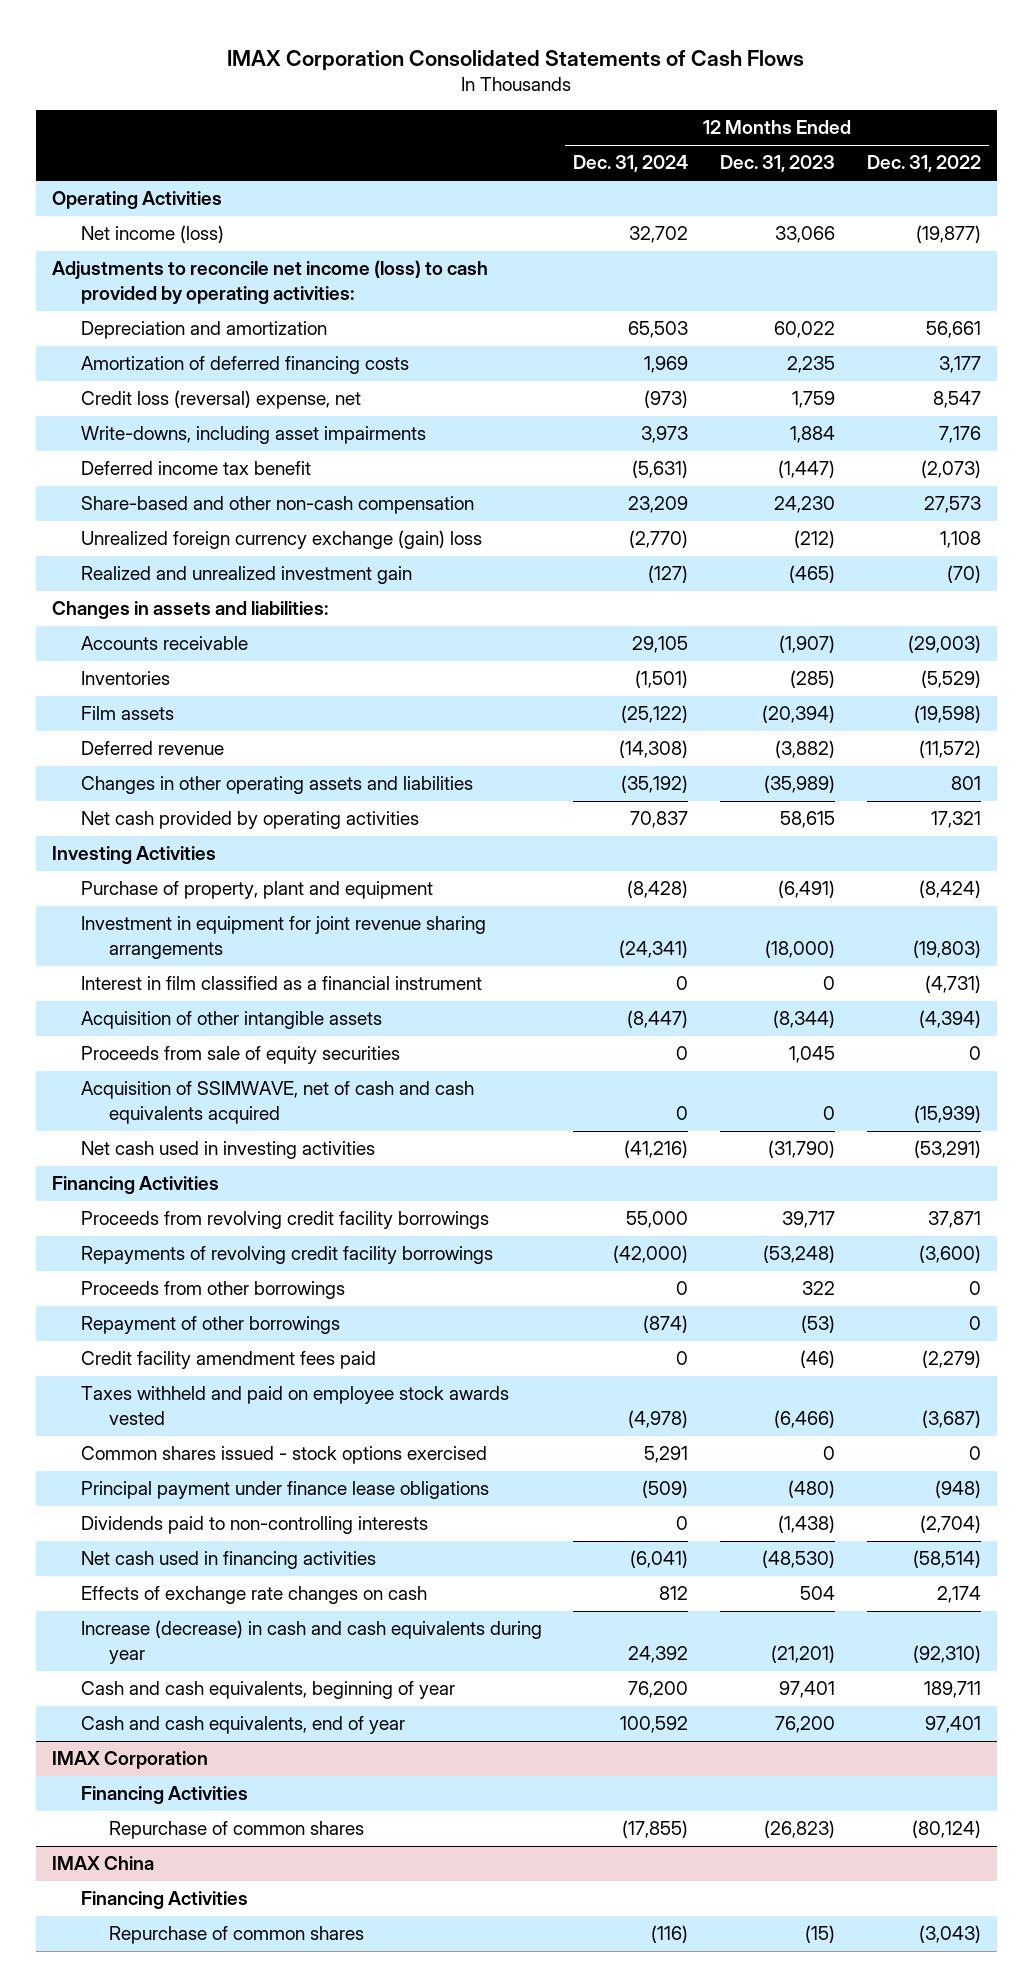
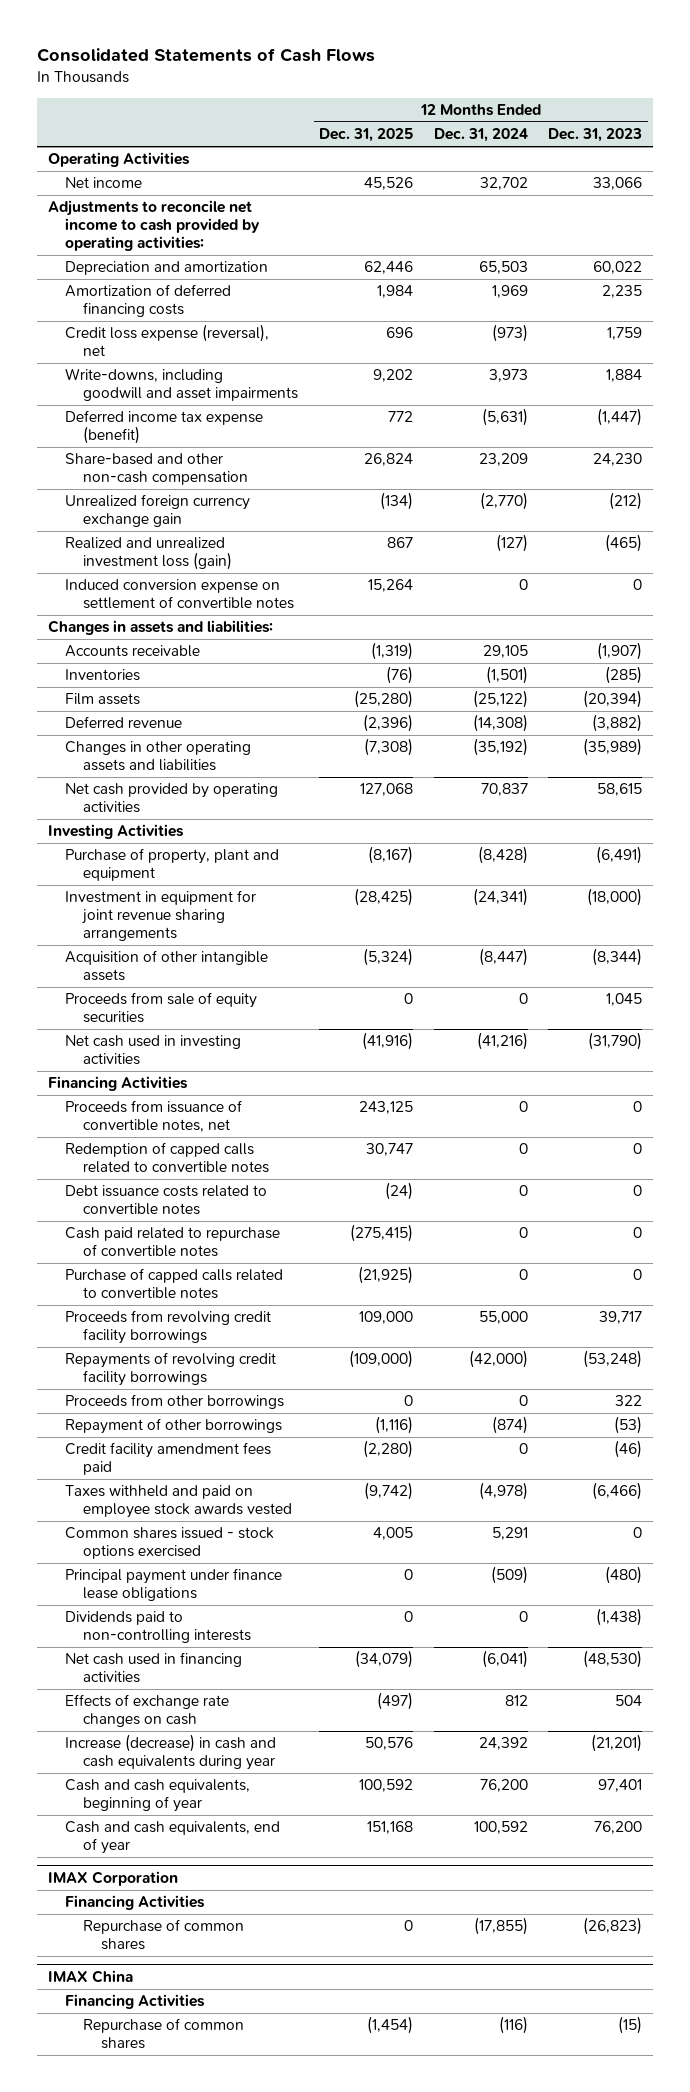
[227,49,805,71] IMAX Corporation Consolidated Statements of Cash Flows -> [37,48,376,63] Consolidated Statements of Cash Flows
[866,155,981,173] Dec. 31, 2022 -> none
none -> [318,128,413,143] Dec. 31, 2025
[80,225,224,244] Net income (loss) -> [65,177,143,189] Net income
[52,260,489,304] Adjustments to reconcile net income (loss) to cash provided by operating activities: -> [47,200,261,252] Adjustments to reconcile net income to cash provided by operating activities:
[80,390,361,410] Credit loss (reversal) expense, net -> [65,324,270,357] Credit loss expense (reversal), net
[80,426,426,445] Write-downs, including asset impairments -> [65,368,299,402] Write-downs, including goodwill and asset impairments
[80,461,311,476] Deferred income tax benefit -> [65,410,264,445] Deferred income tax expense (benefit)
[80,530,482,550] Unrealized foreign currency exchange (gain) loss -> [65,494,251,528] Unrealized foreign currency exchange gain
[80,566,412,585] Realized and unrealized investment gain -> [65,537,233,571] Realized and unrealized investment loss (gain)
none -> [65,579,295,610] Induced conversion expense on settlement of convertible notes
[80,976,482,991] Interest in film classified as a financial instrument -> none
[80,1081,474,1124] Acquisition of SSIMWAVE, net of cash and cash equivalents acquired -> none
none -> [65,1100,243,1133] Proceeds from issuance of convertible notes, net
none -> [65,1142,270,1174] Redemption of capped calls related to convertible notes
none -> [65,1185,268,1216] Debt issuance costs related to convertible notes
none -> [65,1227,281,1258] Cash paid related to repurchase of convertible notes
none -> [65,1268,284,1300] Purchase of capped calls related to convertible notes

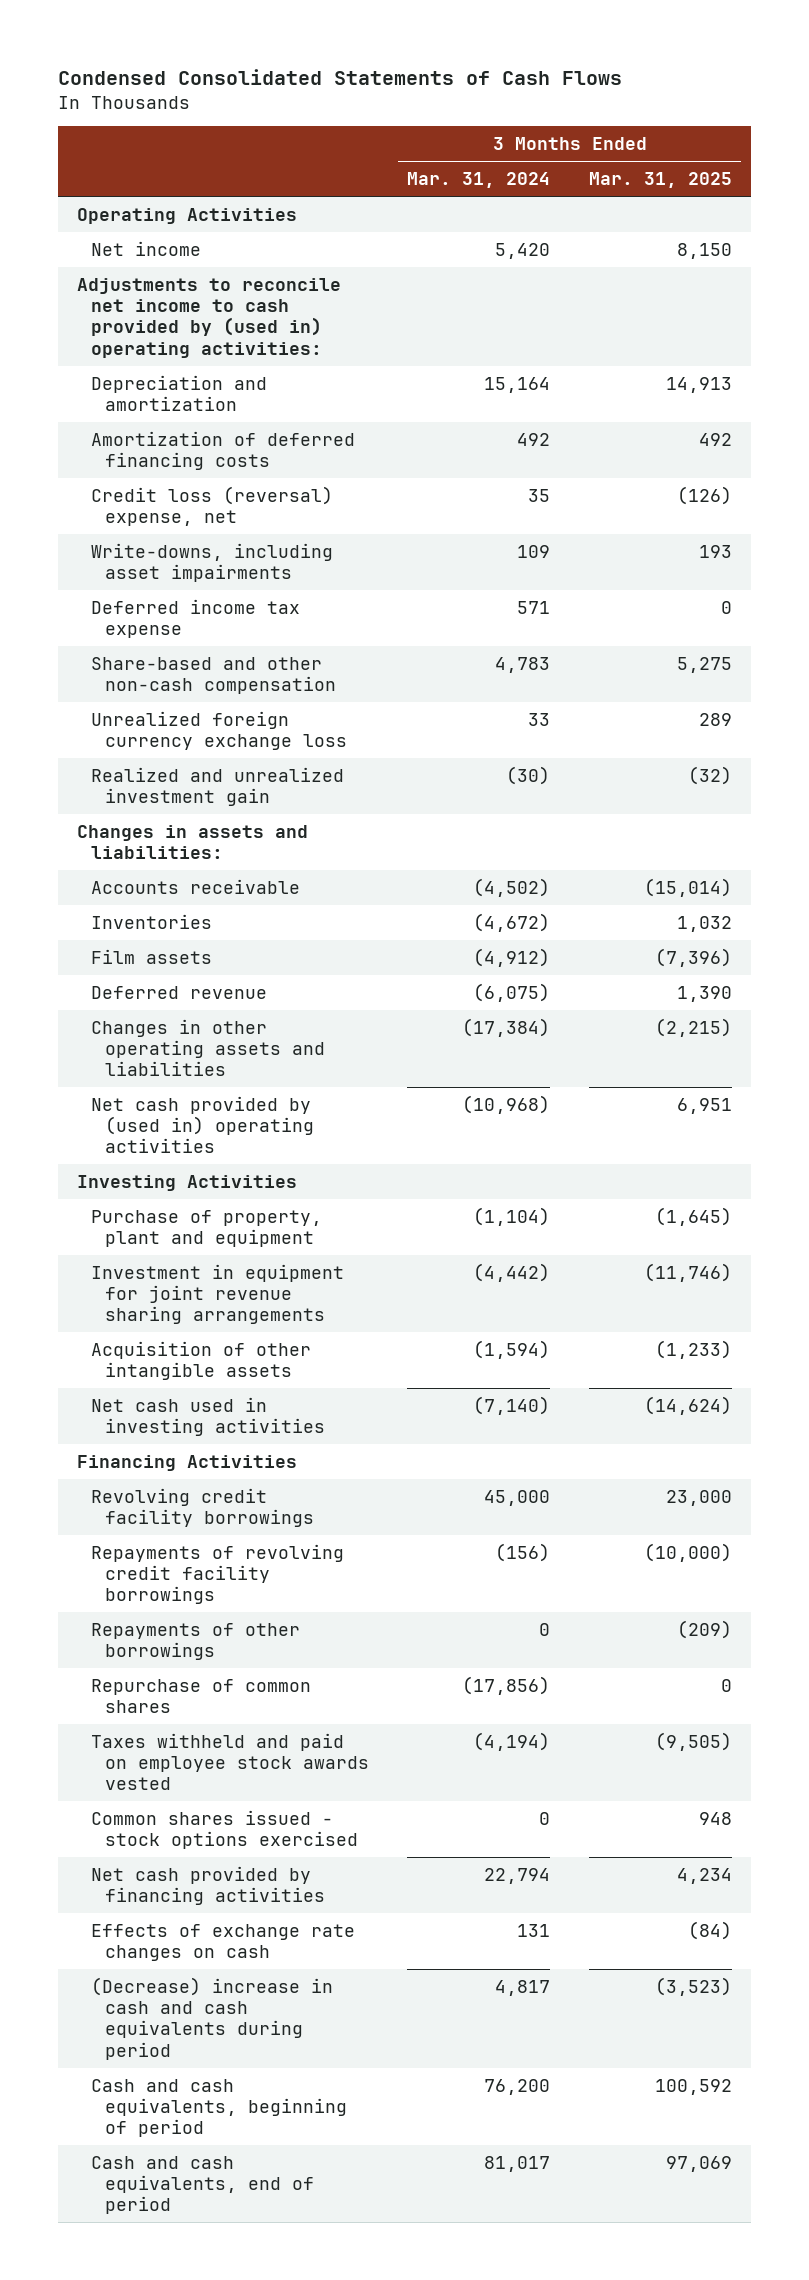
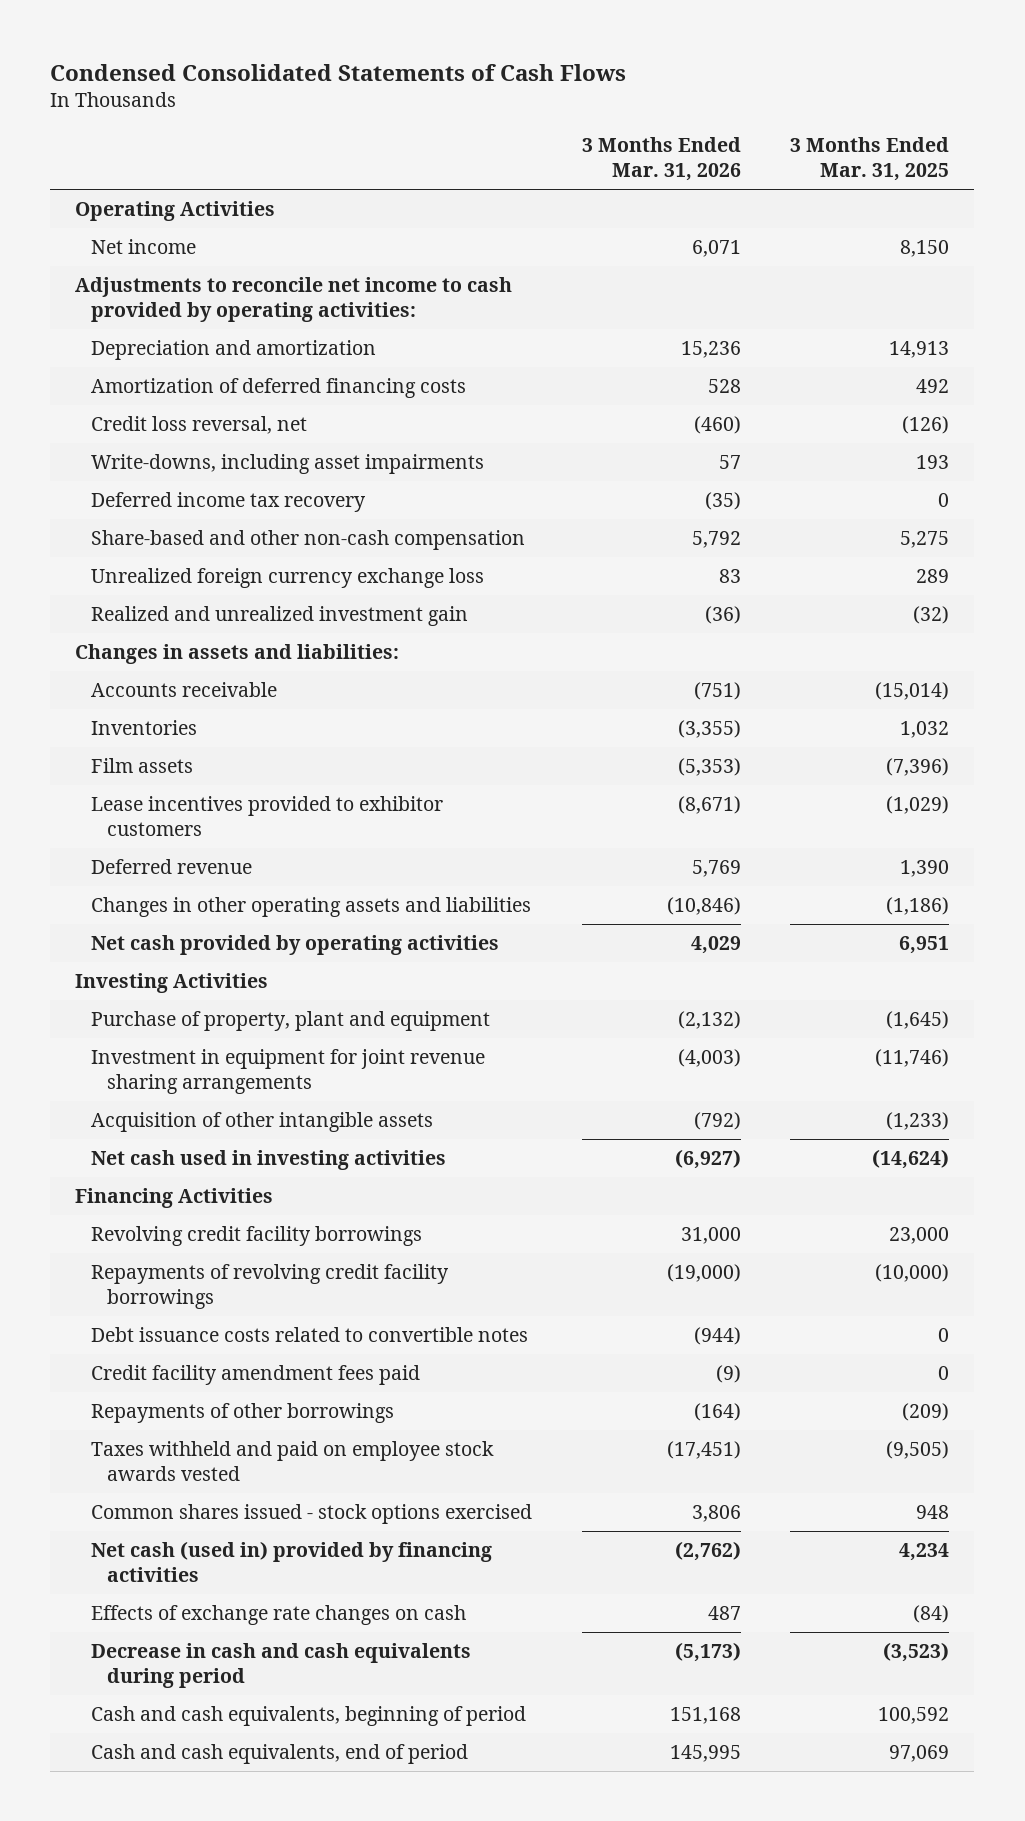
[407,172,551,189] Mar. 31, 2024 -> none
none -> [581,137,741,182] 3 Months Ended Mar. 31, 2026
[77,277,342,358] Adjustments to reconcile net income to cash provided by (used in) operating activities: -> [75,277,513,322] Adjustments to reconcile net income to cash provided by operating activities:
[91,485,334,527] Credit loss (reversal) expense, net -> [90,416,307,435] Credit loss reversal, net
[91,598,301,639] Deferred income tax expense -> [90,492,366,513] Deferred income tax recovery
none -> [90,796,443,836] Lease incentives provided to exhibitor customers
[654,1017,732,1037] (2,215) -> [886,897,950,916] (1,186)
[91,1095,315,1154] Net cash provided by (used in) operating activities -> [90,935,499,956] Net cash provided by operating activities
none -> [90,1327,528,1343] Debt issuance costs related to convertible notes
none -> [90,1365,420,1386] Credit facility amendment fees paid
[91,1678,312,1714] Repurchase of common shares -> none
[91,1865,326,1906] Net cash provided by financing activities -> [90,1541,492,1582] Net cash (used in) provided by financing activities
[91,1976,334,2060] (Decrease) increase in cash and cash equivalents during period -> [90,1643,471,1688] Decrease in cash and cash equivalents during period

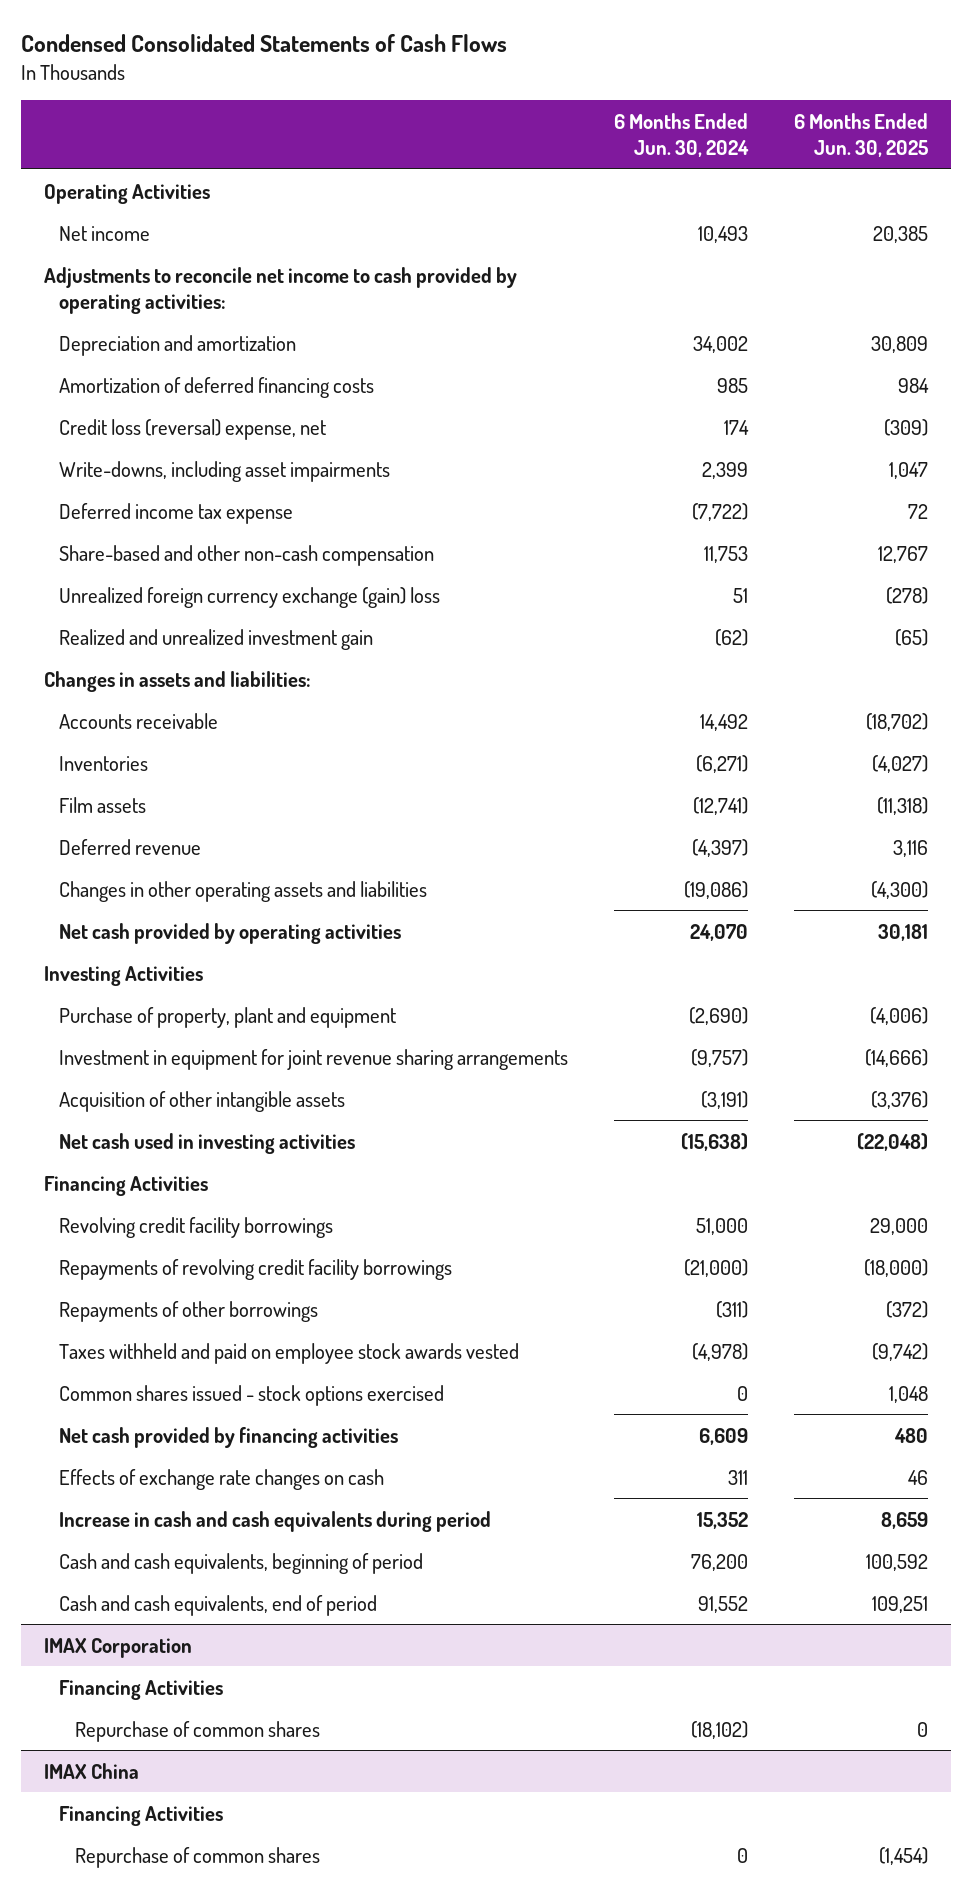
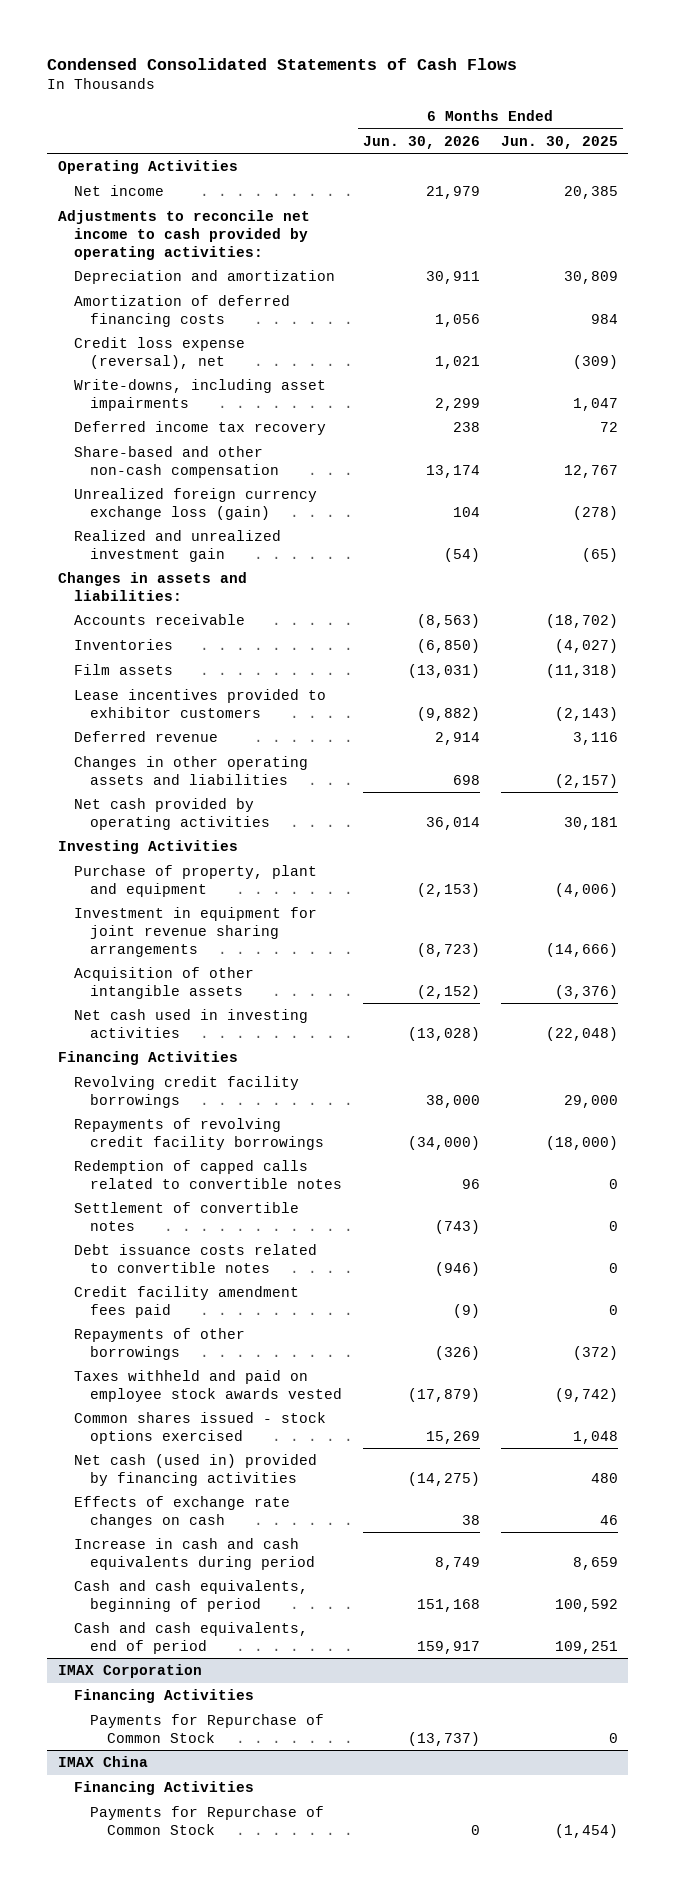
[614,112,750,157] 6 Months Ended Jun. 30, 2024 -> none
none -> [362,135,480,149] Jun. 30, 2026
[59,418,327,440] Credit loss (reversal) expense, net -> [73,337,245,369] Credit loss expense (reversal), net
[59,502,294,524] Deferred income tax expense -> [73,421,326,436] Deferred income tax recovery
[59,586,441,608] Unrealized foreign currency exchange (gain) loss -> [73,488,317,520] Unrealized foreign currency exchange loss (gain)
none -> [73,689,326,718] Lease incentives provided to exhibitor customers
[870,880,928,899] (4,300) -> [554,773,618,788] (2,157)
none -> [73,1160,343,1189] Redemption of capped calls related to convertible notes
none -> [73,1202,299,1231] Settlement of convertible notes
none -> [73,1244,317,1273] Debt issuance costs related to convertible notes
none -> [73,1286,299,1318] Credit facility amendment fees paid
[59,1426,399,1448] Net cash provided by financing activities -> [73,1454,317,1486] Net cash (used in) provided by financing activities
[75,1720,321,1742] Repurchase of common shares -> [90,1714,325,1743] Payments for Repurchase of Common Stock
[75,1846,321,1868] Repurchase of common shares -> [90,1806,325,1835] Payments for Repurchase of Common Stock

